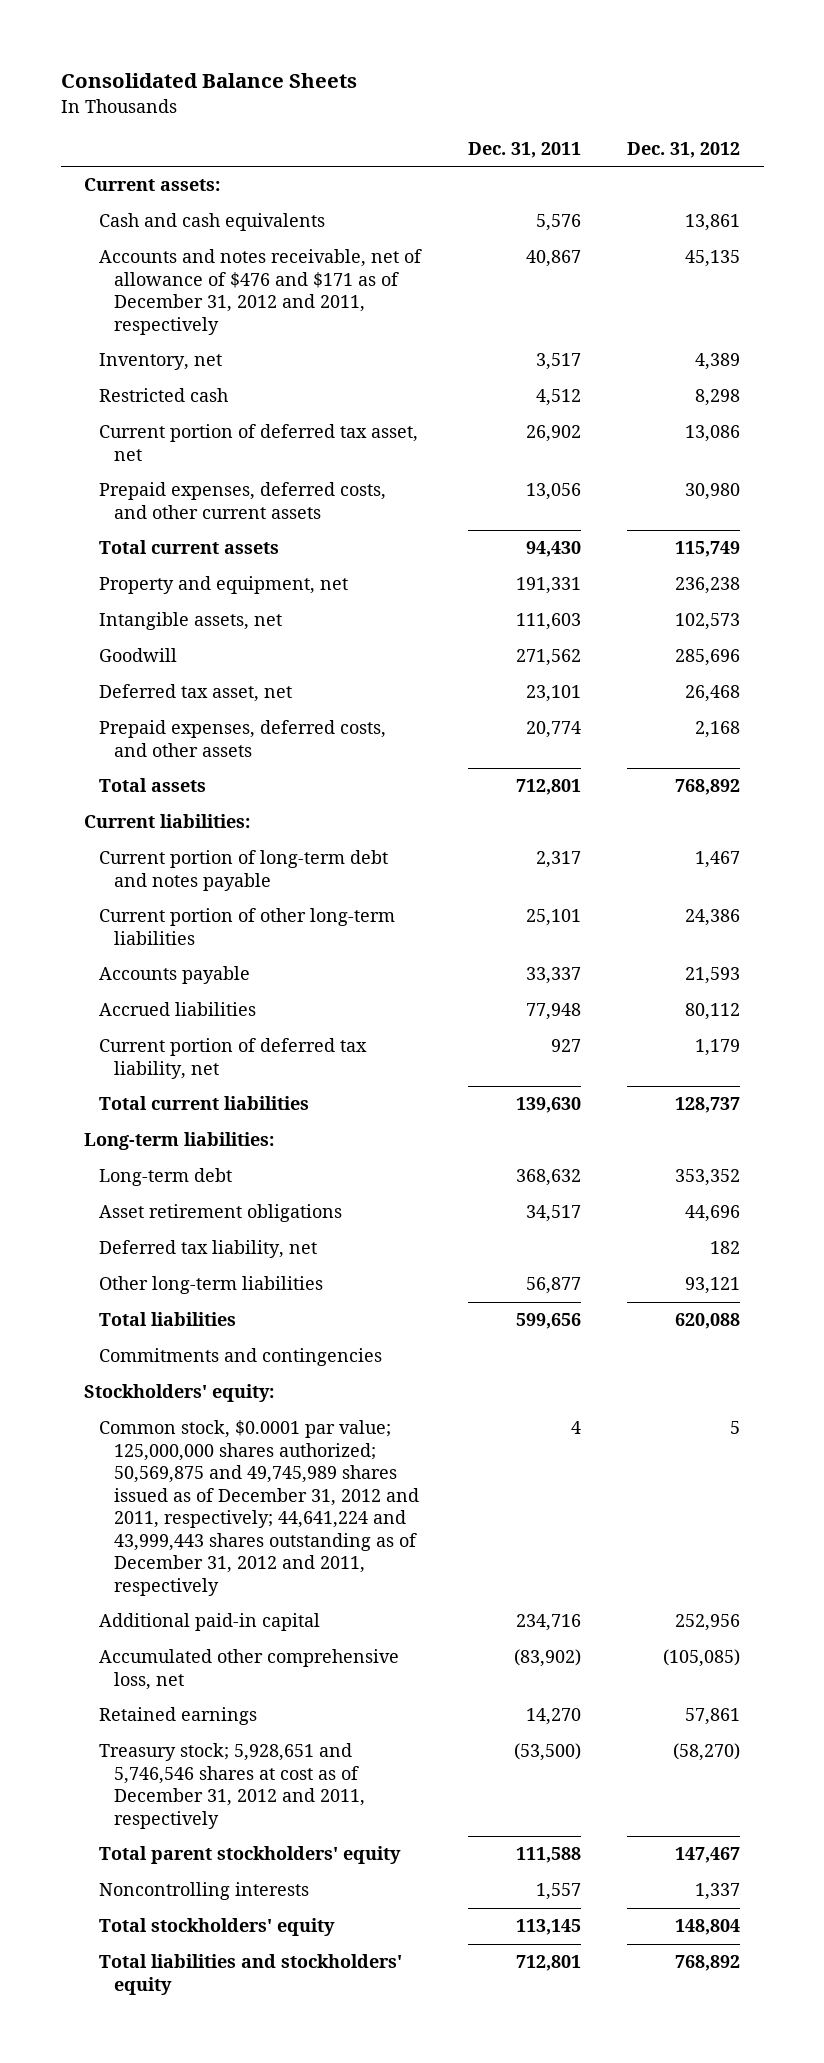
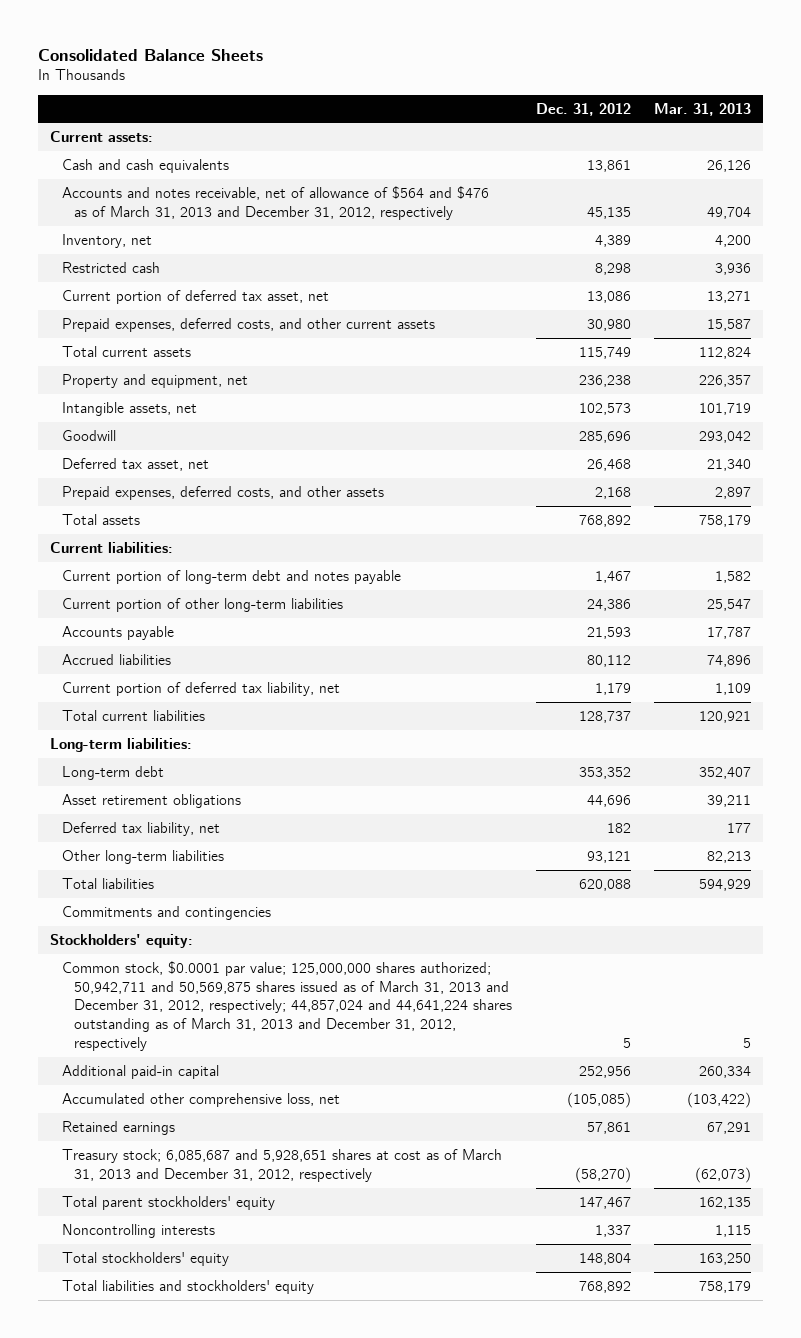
[467,141,581,158] Dec. 31, 2011 -> none
none -> [654,102,752,116] Mar. 31, 2013
[99,249,423,335] Accounts and notes receivable, net of allowance of $476 and $171 as of December 31, 2012 and 2011, respectively -> [62,185,490,220] Accounts and notes receivable, net of allowance of $564 and $476 as of March 31, 2013 and December 31, 2012, respectively
[99,1420,420,1596] Common stock, $0.0001 par value; 125,000,000 shares authorized; 50,569,875 and 49,745,989 shares issued as of December 31, 2012 and 2011, respectively; 44,641,224 and 43,999,443 shares outstanding as of December 31, 2012 and 2011, respectively -> [62,960,513,1051] Common stock, $0.0001 par value; 125,000,000 shares authorized; 50,942,711 and 50,569,875 shares issued as of March 31, 2013 and December 31, 2012, respectively; 44,857,024 and 44,641,224 shares outstanding as of March 31, 2013 and December 31, 2012, respectively
[99,1743,366,1829] Treasury stock; 5,928,651 and 5,746,546 shares at cost as of December 31, 2012 and 2011, respectively -> [62,1148,503,1182] Treasury stock; 6,085,687 and 5,928,651 shares at cost as of March 31, 2013 and December 31, 2012, respectively

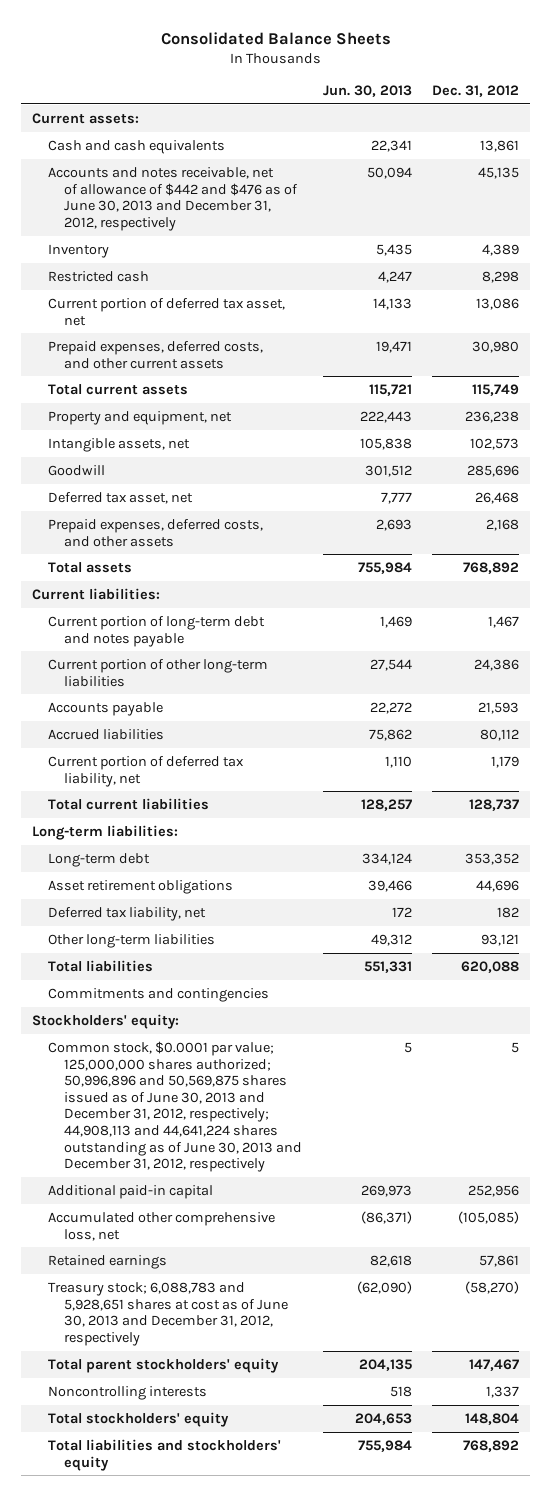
[654,102,752,116] Mar. 31, 2013 -> none
none -> [322,85,412,98] Jun. 30, 2013
[62,185,490,220] Accounts and notes receivable, net of allowance of $564 and $476 as of March 31, 2013 and December 31, 2012, respectively -> [47,166,299,231] Accounts and notes receivable, net of allowance of $442 and $476 as of June 30, 2013 and December 31, 2012, respectively
[62,233,153,248] Inventory, net -> [47,243,109,258] Inventory
[62,960,513,1051] Common stock, $0.0001 par value; 125,000,000 shares authorized; 50,942,711 and 50,569,875 shares issued as of March 31, 2013 and December 31, 2012, respectively; 44,857,024 and 44,641,224 shares outstanding as of March 31, 2013 and December 31, 2012, respectively -> [47,1040,303,1173] Common stock, $0.0001 par value; 125,000,000 shares authorized; 50,996,896 and 50,569,875 shares issued as of June 30, 2013 and December 31, 2012, respectively; 44,908,113 and 44,641,224 shares outstanding as of June 30, 2013 and December 31, 2012, respectively
[62,1148,503,1182] Treasury stock; 6,085,687 and 5,928,651 shares at cost as of March 31, 2013 and December 31, 2012, respectively -> [47,1281,289,1346] Treasury stock; 6,088,783 and 5,928,651 shares at cost as of June 30, 2013 and December 31, 2012, respectively

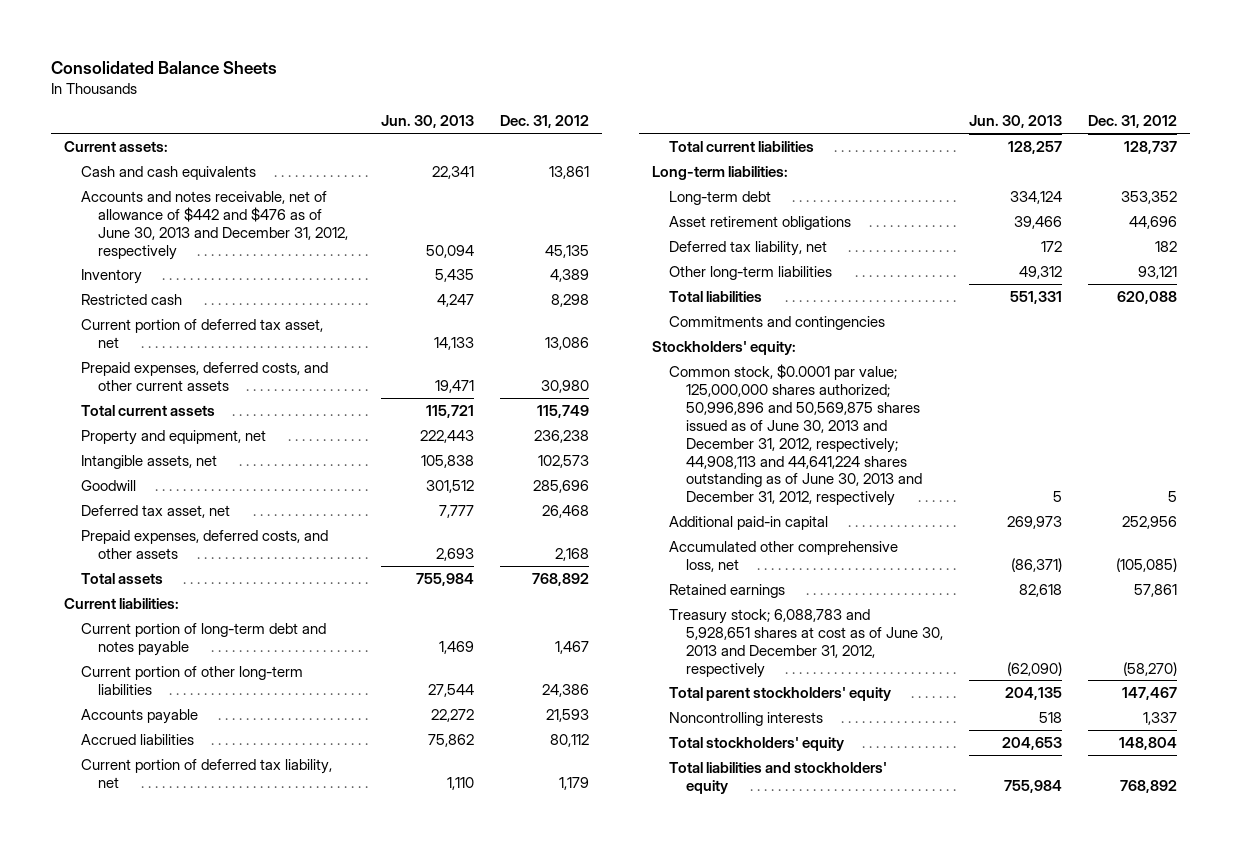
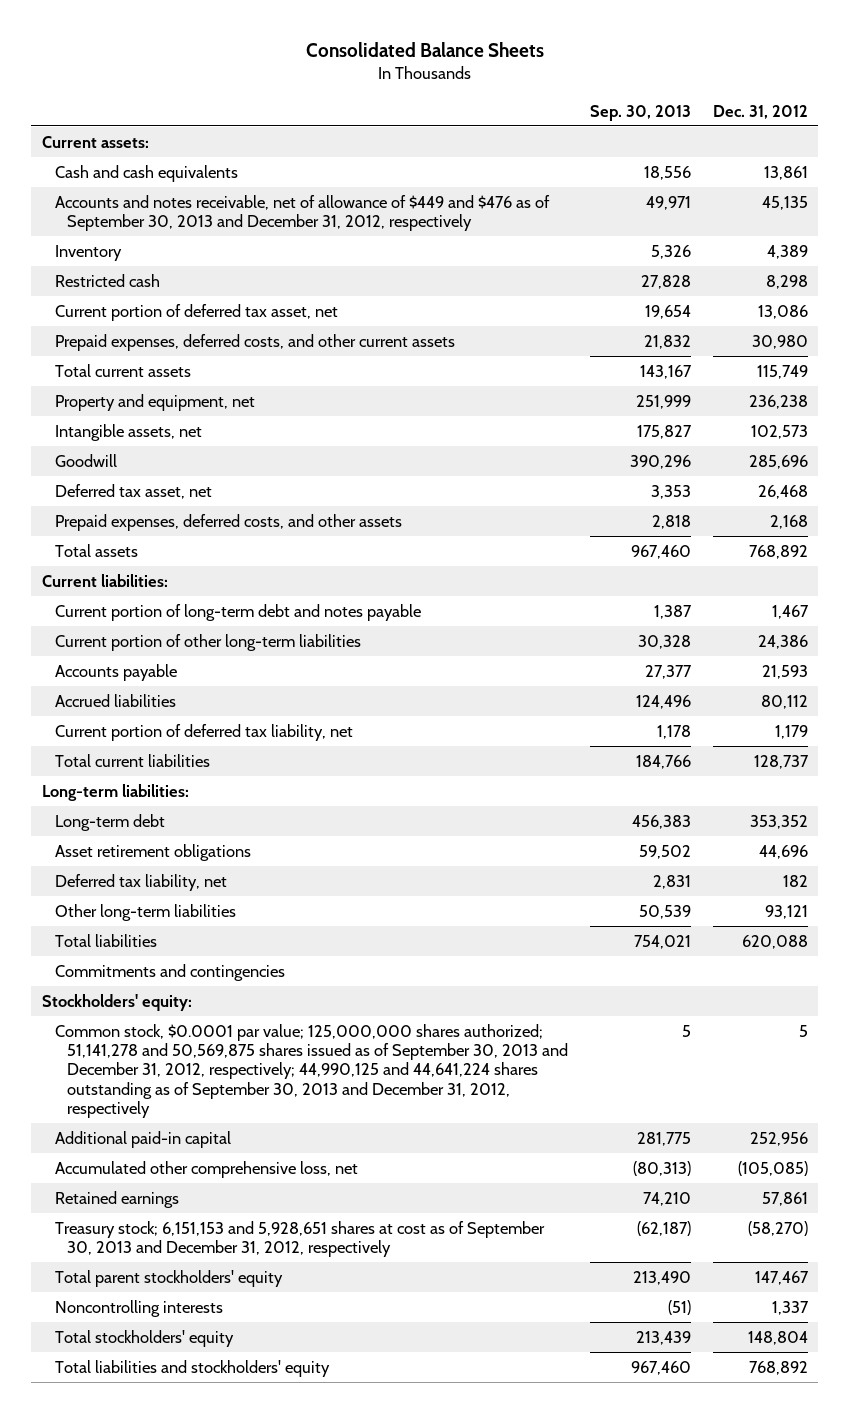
[381,115,475,129] Jun. 30, 2013 -> none
none -> [590,104,692,121] Sep. 30, 2013
[81,190,349,260] Accounts and notes receivable, net of allowance of $442 and $476 as of June 30, 2013 and December 31, 2012, respectively -> [54,194,550,232] Accounts and notes receivable, net of allowance of $449 and $476 as of September 30, 2013 and December 31, 2012, respectively
[669,363,923,507] Common stock, $0.0001 par value; 125,000,000 shares authorized; 50,996,896 and 50,569,875 shares issued as of June 30, 2013 and December 31, 2012, respectively; 44,908,113 and 44,641,224 shares outstanding as of June 30, 2013 and December 31, 2012, respectively -> [54,1023,569,1119] Common stock, $0.0001 par value; 125,000,000 shares authorized; 51,141,278 and 50,569,875 shares issued as of September 30, 2013 and December 31, 2012, respectively; 44,990,125 and 44,641,224 shares outstanding as of September 30, 2013 and December 31, 2012, respectively
[669,608,944,678] Treasury stock; 6,088,783 and 5,928,651 shares at cost as of June 30, 2013 and December 31, 2012, respectively -> [54,1220,545,1258] Treasury stock; 6,151,153 and 5,928,651 shares at cost as of September 30, 2013 and December 31, 2012, respectively

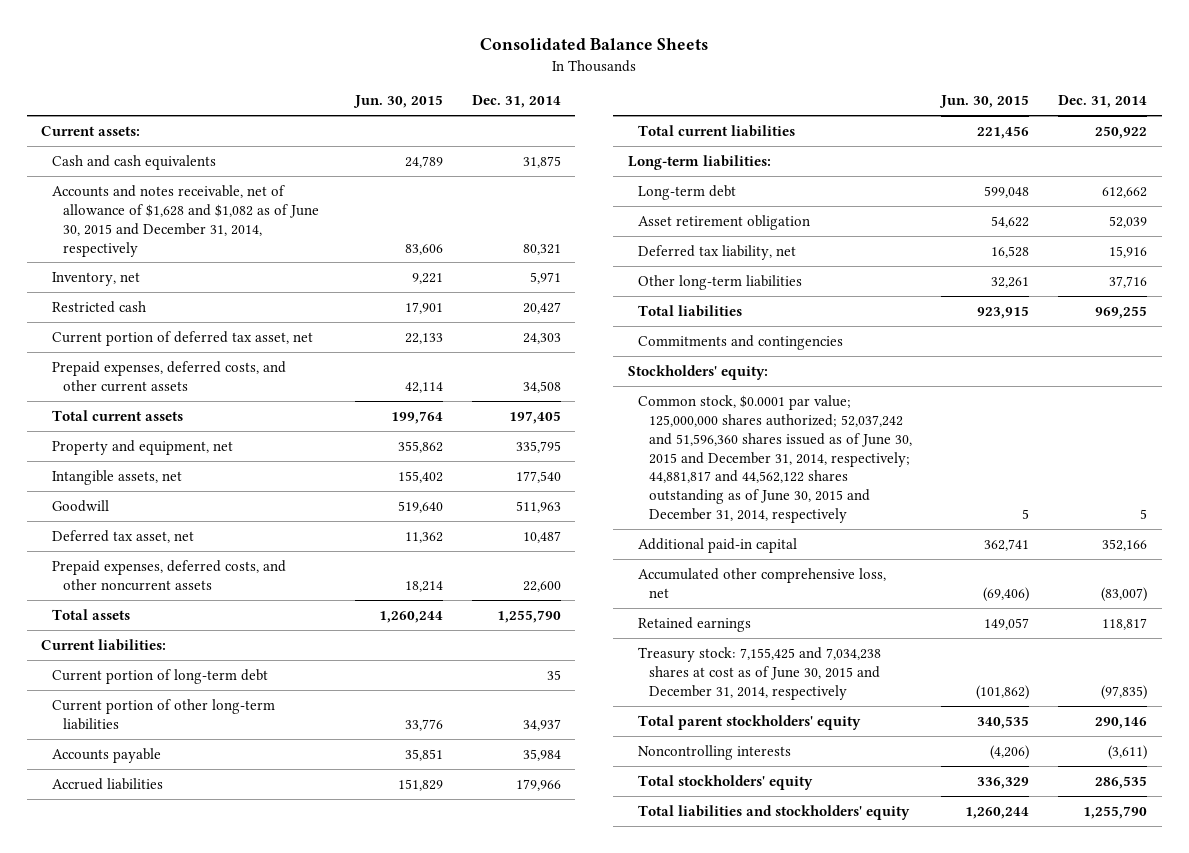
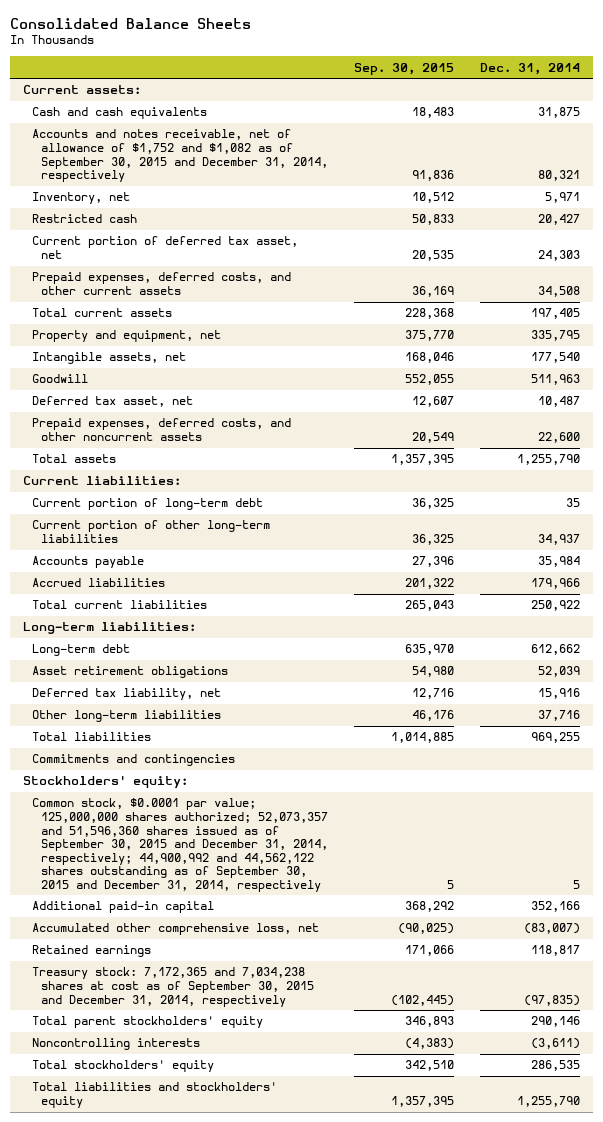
[352,95,443,109] Jun. 30, 2015 -> none
none -> [353,62,454,75] Sep. 30, 2015
[51,184,319,257] Accounts and notes receivable, net of allowance of $1,628 and $1,082 as of June 30, 2015 and December 31, 2014, respectively -> [32,129,328,183] Accounts and notes receivable, net of allowance of $1,752 and $1,082 as of September 30, 2015 and December 31, 2014, respectively
[638,214,811,230] Asset retirement obligation -> [32,666,229,679] Asset retirement obligations
[638,394,913,524] Common stock, $0.0001 par value; 125,000,000 shares authorized; 52,037,242 and 51,596,360 shares issued as of June 30, 2015 and December 31, 2014, respectively; 44,881,817 and 44,562,122 shares outstanding as of June 30, 2015 and December 31, 2014, respectively -> [32,798,328,893] Common stock, $0.0001 par value; 125,000,000 shares authorized; 52,073,357 and 51,596,360 shares issued as of September 30, 2015 and December 31, 2014, respectively; 44,900,992 and 44,562,122 shares outstanding as of September 30, 2015 and December 31, 2014, respectively
[638,646,882,700] Treasury stock: 7,155,425 and 7,034,238 shares at cost as of June 30, 2015 and December 31, 2014, respectively -> [32,967,314,1007] Treasury stock: 7,172,365 and 7,034,238 shares at cost as of September 30, 2015 and December 31, 2014, respectively

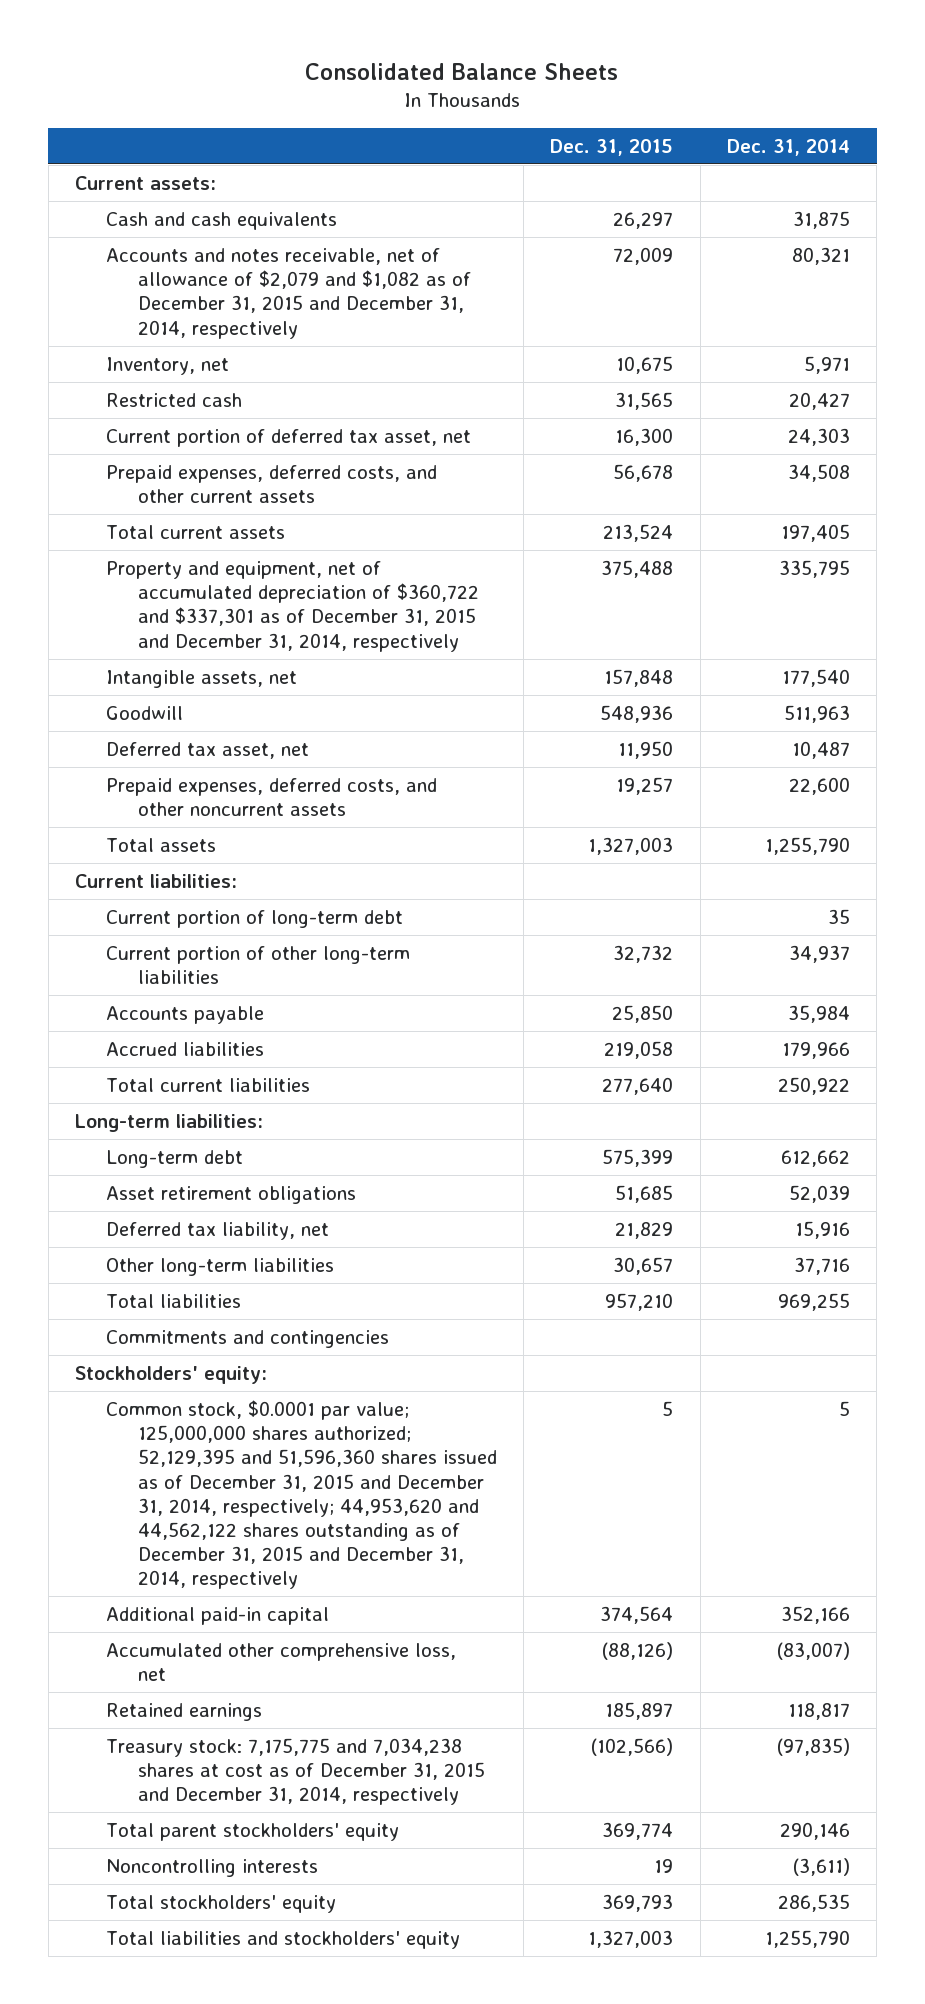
[353,62,454,75] Sep. 30, 2015 -> none
none -> [550,138,674,156] Dec. 31, 2015
[32,129,328,183] Accounts and notes receivable, net of allowance of $1,752 and $1,082 as of September 30, 2015 and December 31, 2014, respectively -> [106,247,471,339] Accounts and notes receivable, net of allowance of $2,079 and $1,082 as of December 31, 2015 and December 31, 2014, respectively
[32,330,222,343] Property and equipment, net -> [106,560,479,652] Property and equipment, net of accumulated depreciation of $360,722 and $337,301 as of December 31, 2015 and December 31, 2014, respectively
[32,798,328,893] Common stock, $0.0001 par value; 125,000,000 shares authorized; 52,073,357 and 51,596,360 shares issued as of September 30, 2015 and December 31, 2014, respectively; 44,900,992 and 44,562,122 shares outstanding as of September 30, 2015 and December 31, 2014, respectively -> [106,1399,497,1590] Common stock, $0.0001 par value; 125,000,000 shares authorized; 52,129,395 and 51,596,360 shares issued as of December 31, 2015 and December 31, 2014, respectively; 44,953,620 and 44,562,122 shares outstanding as of December 31, 2015 and December 31, 2014, respectively
[32,967,314,1007] Treasury stock: 7,172,365 and 7,034,238 shares at cost as of September 30, 2015 and December 31, 2014, respectively -> [106,1737,485,1806] Treasury stock: 7,175,775 and 7,034,238 shares at cost as of December 31, 2015 and December 31, 2014, respectively

